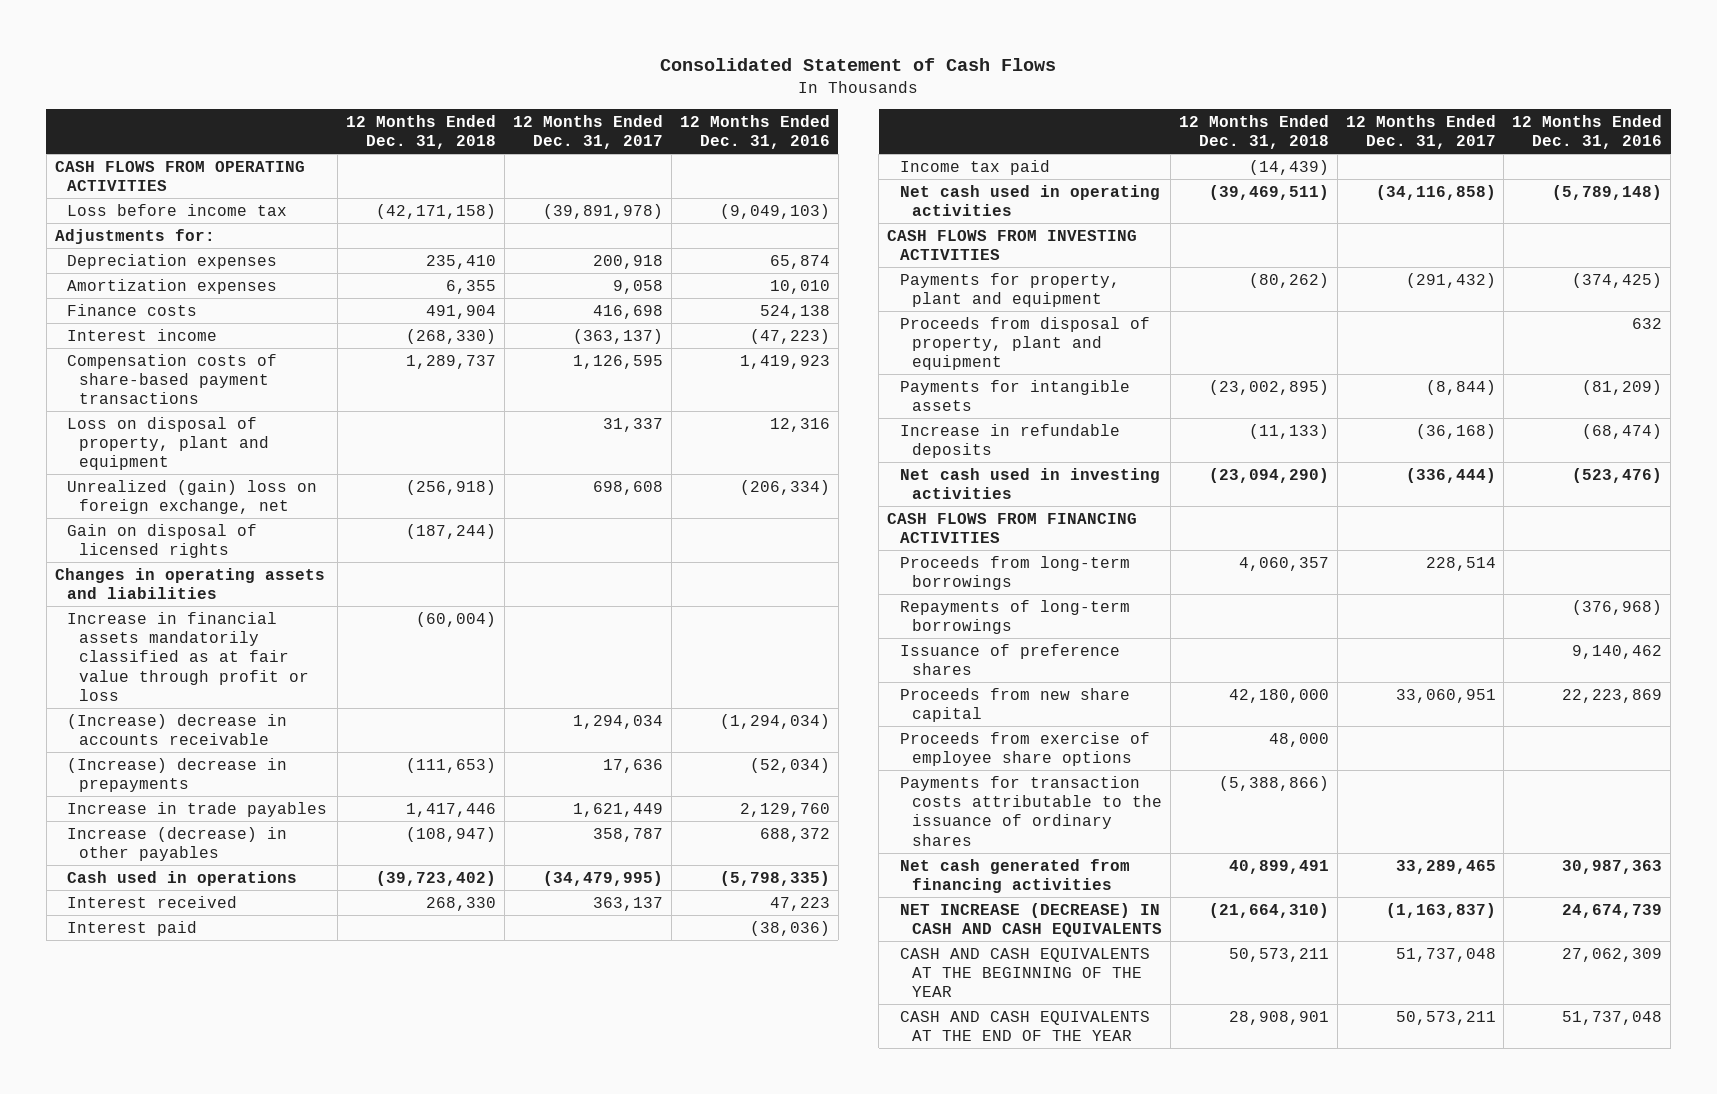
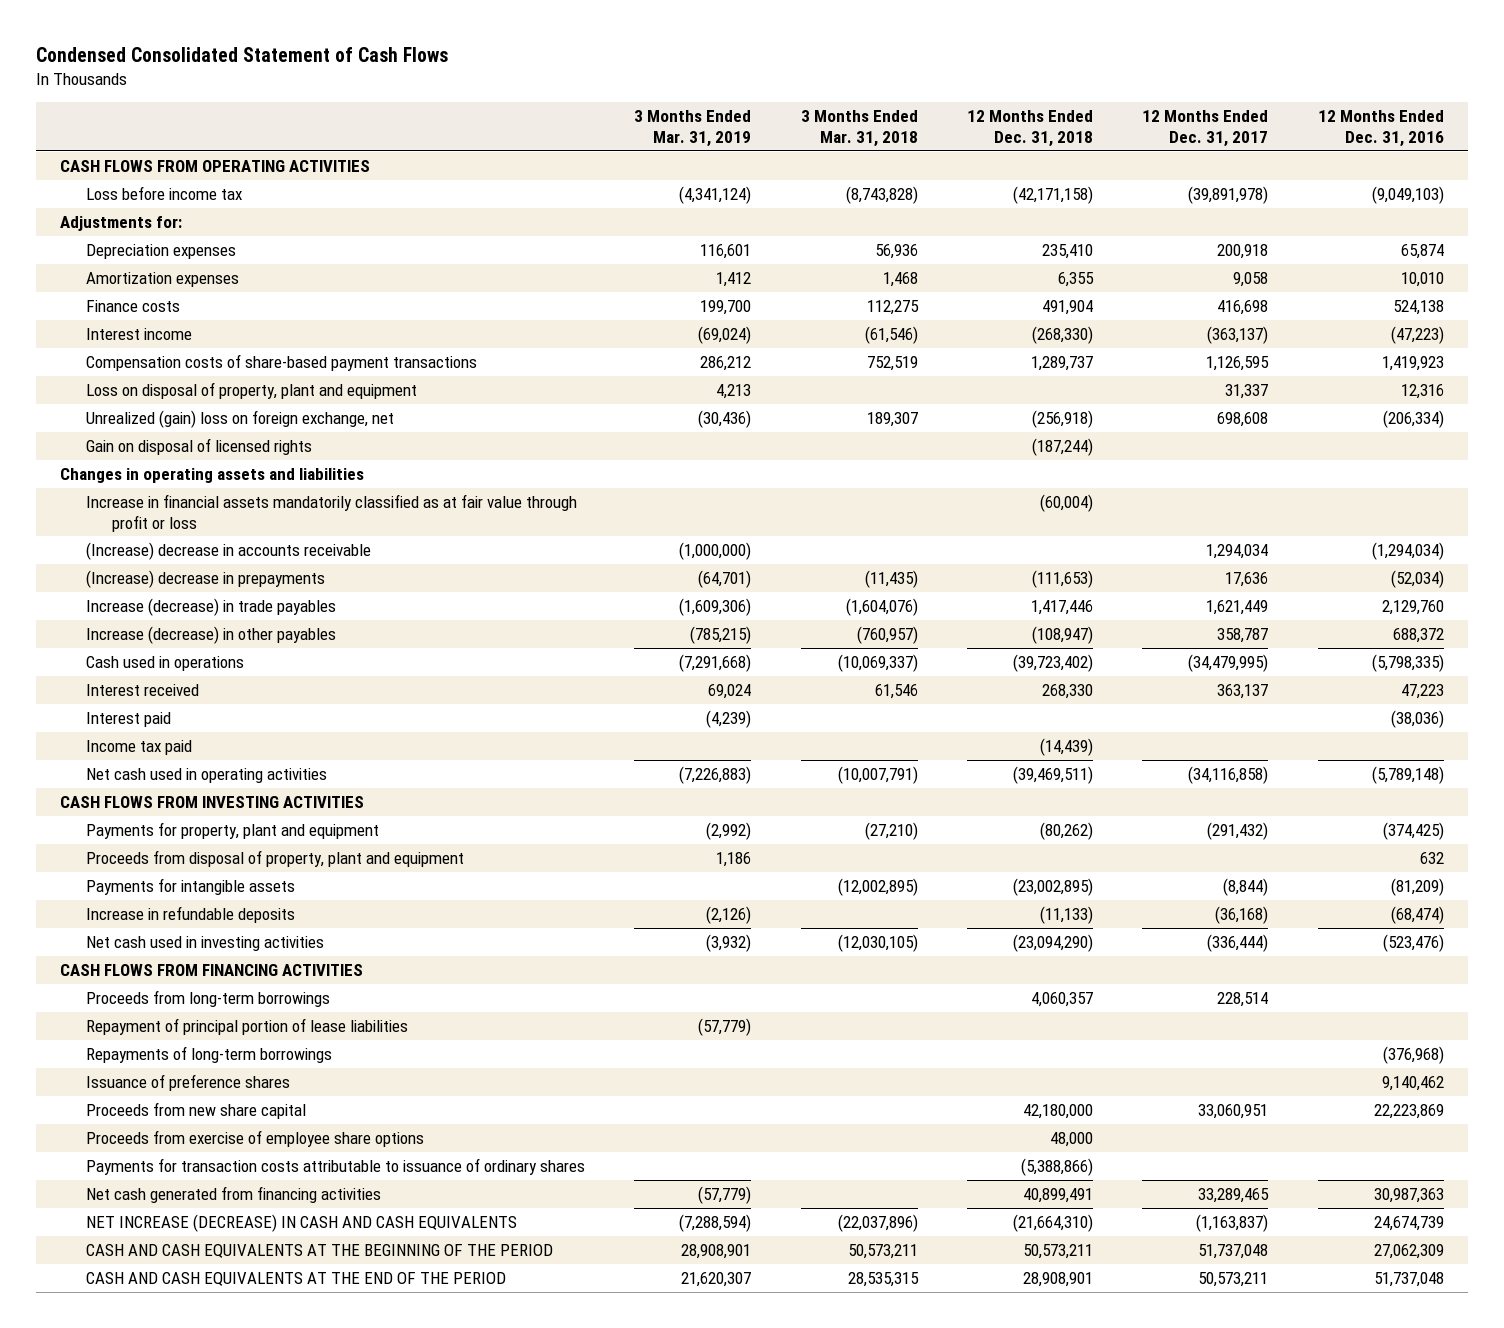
[660,58,1057,72] Consolidated Statement of Cash Flows -> [35,47,448,63] Condensed Consolidated Statement of Cash Flows
none -> [634,109,752,147] 3 Months Ended Mar. 31, 2019
none -> [800,109,918,147] 3 Months Ended Mar. 31, 2018
[66,801,327,817] Increase in trade payables -> [86,597,337,616] Increase (decrease) in trade payables
none -> [86,1017,409,1035] Repayment of principal portion of lease liabilities
[899,775,1162,846] Payments for transaction costs attributable to the issuance of ordinary shares -> [86,1157,586,1175] Payments for transaction costs attributable to issuance of ordinary shares
[899,947,1150,998] CASH AND CASH EQUIVALENTS AT THE BEGINNING OF THE YEAR -> [86,1243,554,1258] CASH AND CASH EQUIVALENTS AT THE BEGINNING OF THE PERIOD
[899,1010,1150,1042] CASH AND CASH EQUIVALENTS AT THE END OF THE YEAR -> [86,1271,507,1286] CASH AND CASH EQUIVALENTS AT THE END OF THE PERIOD

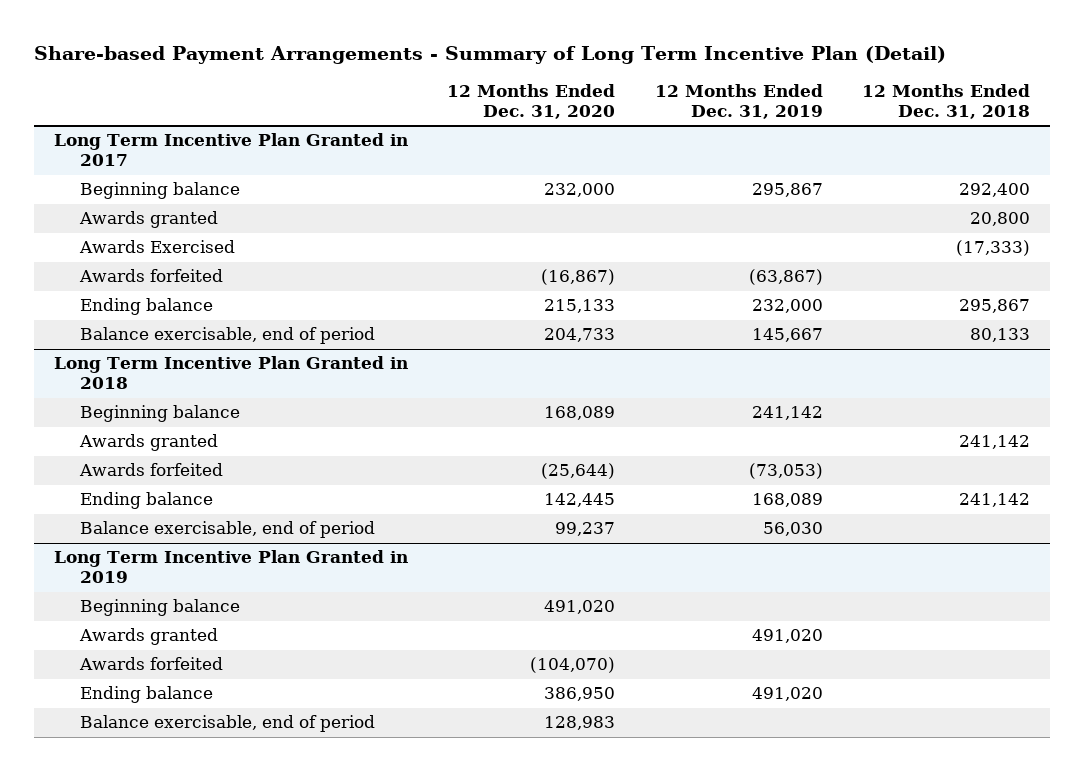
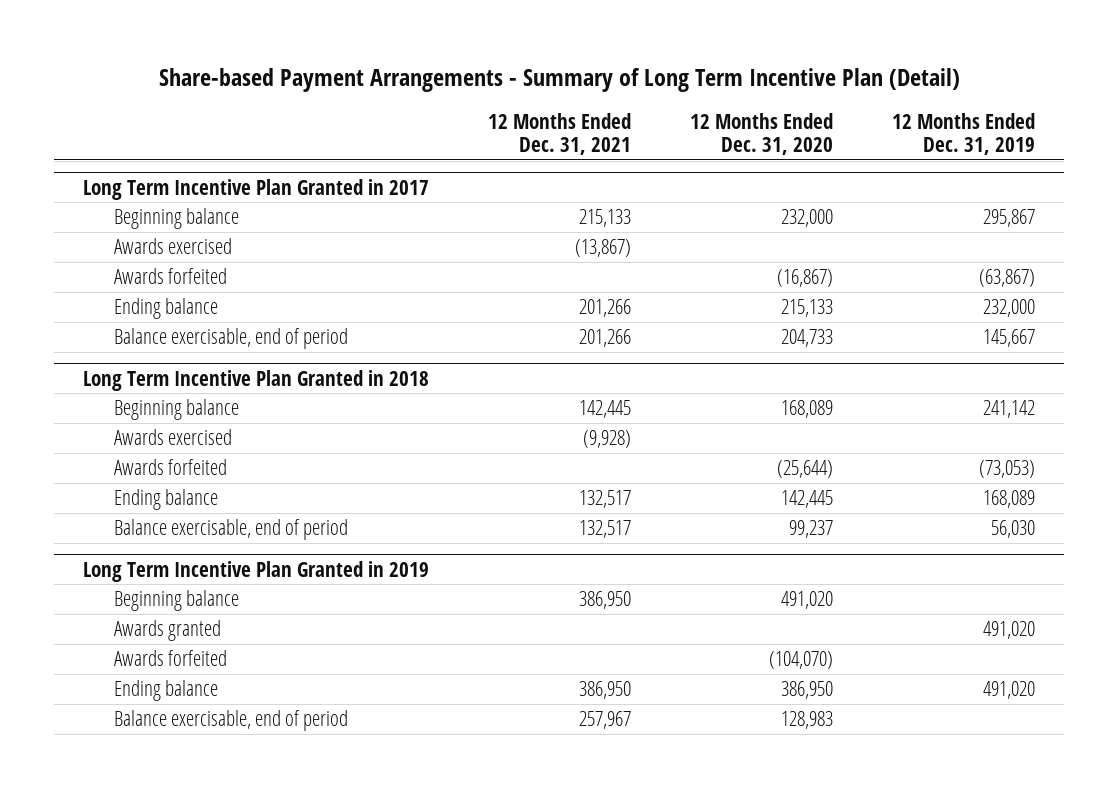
[862,84,1031,120] 12 Months Ended Dec. 31, 2018 -> none
none -> [488,112,632,156] 12 Months Ended Dec. 31, 2021
[78,211,218,229] Awards granted -> none
[78,240,235,254] Awards Exercised -> [113,238,232,255] Awards exercised
[78,434,218,452] Awards granted -> none
none -> [113,429,232,446] Awards exercised

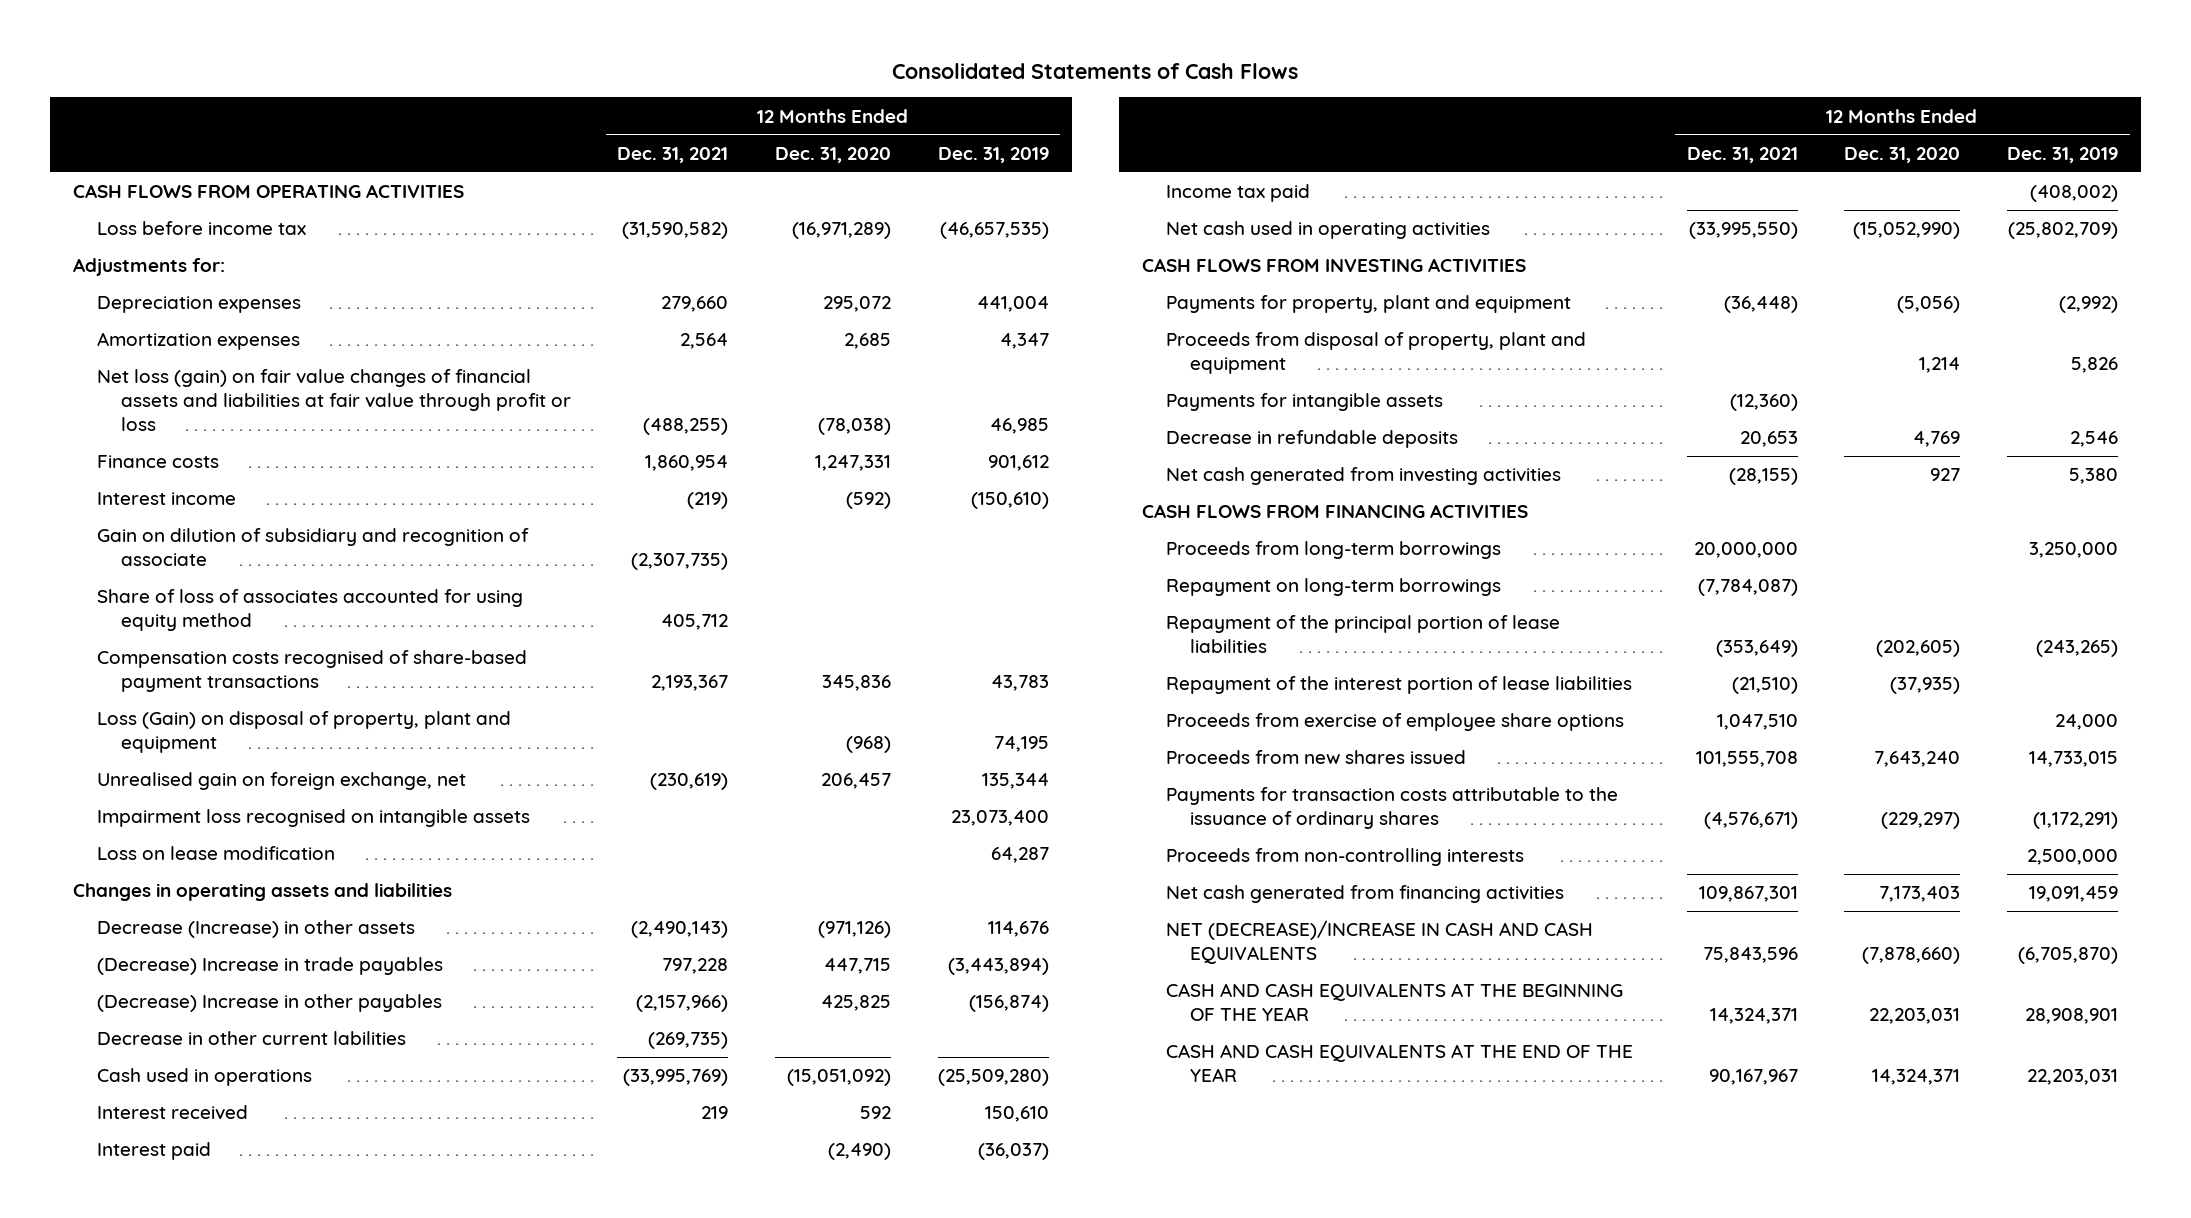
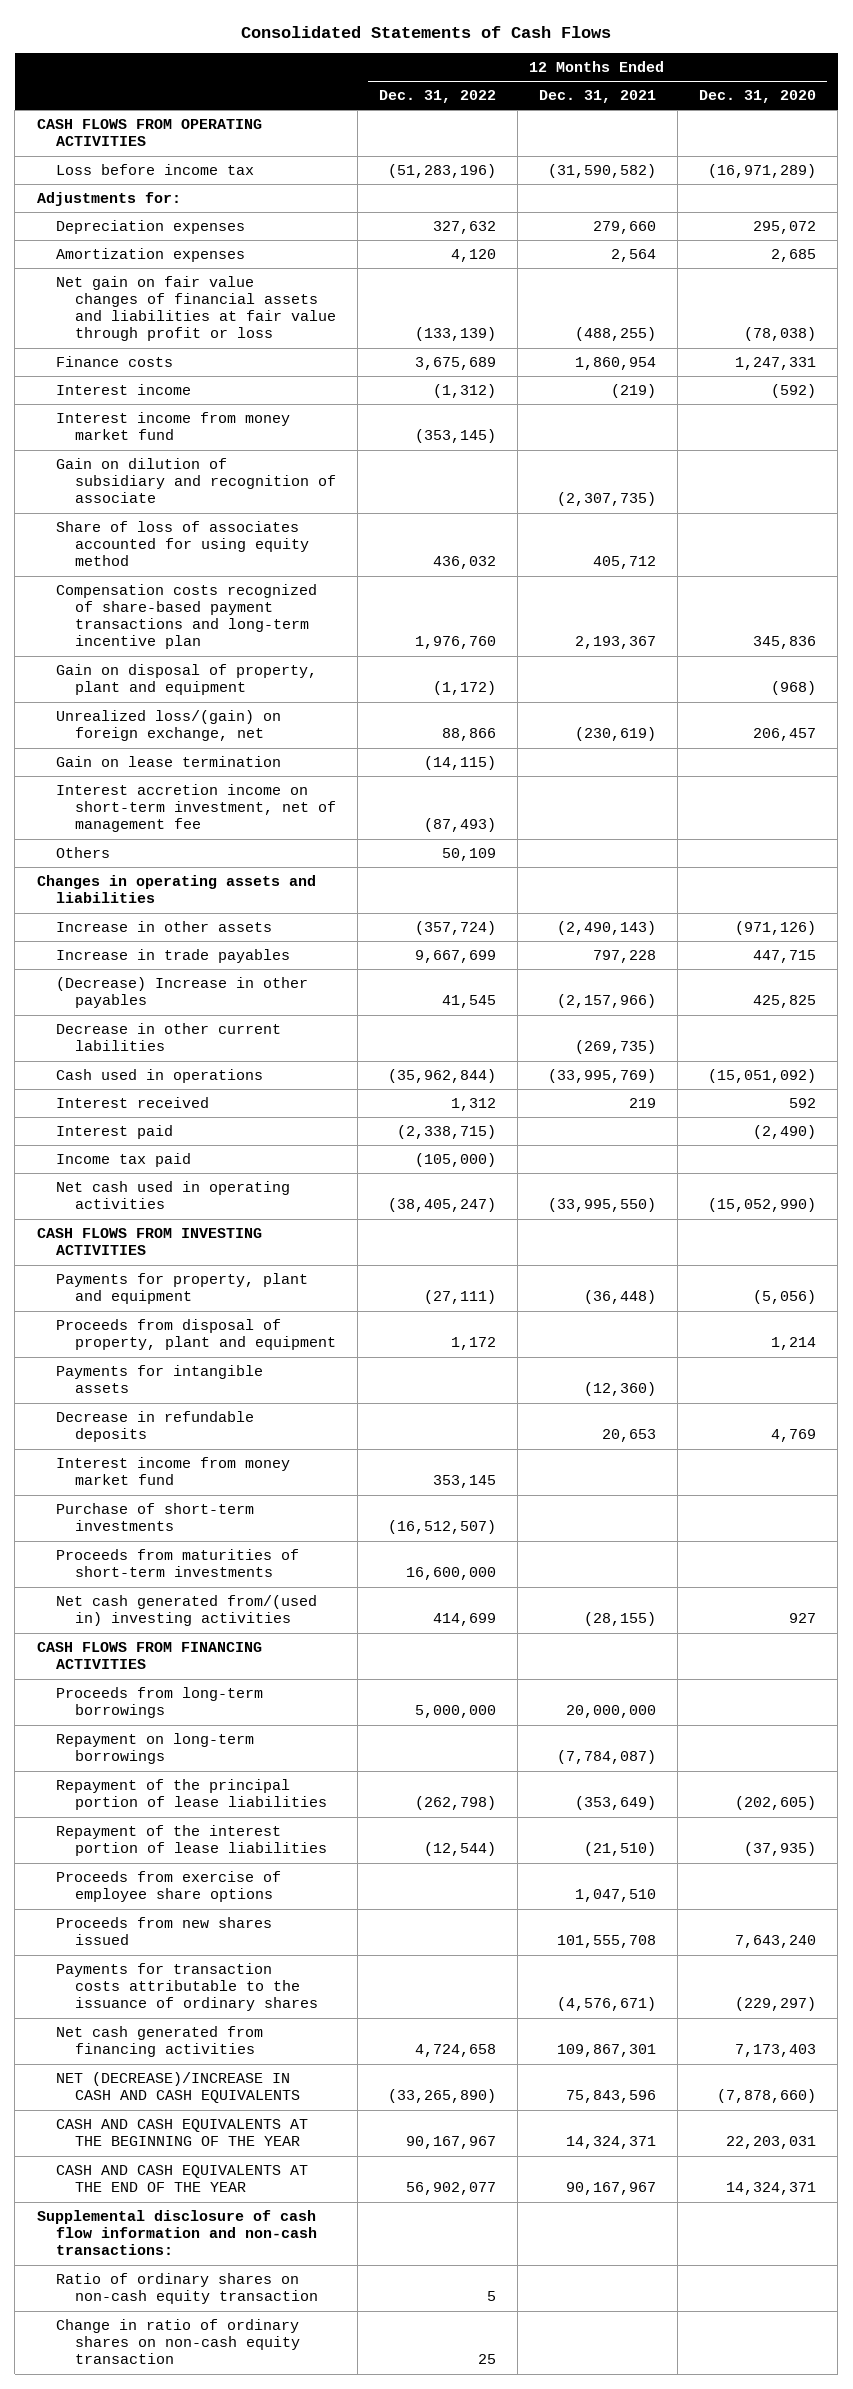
[937,146,1049,163] Dec. 31, 2019 -> none
none -> [378,90,496,104] Dec. 31, 2022
[96,369,571,432] Net loss (gain) on fair value changes of financial assets and liabilities at fair value through profit or loss -> [55,276,336,342] Net gain on fair value changes of financial assets and liabilities at fair value through profit or loss
none -> [55,412,290,441] Interest income from money market fund
[96,809,530,828] Impairment loss recognised on intangible assets -> none
[96,846,335,861] Loss on lease modification -> none
[96,650,527,693] Compensation costs recognised of share-based payment transactions -> [55,584,317,650] Compensation costs recognized of share-based payment transactions and long-term incentive plan
[96,711,511,754] Loss (Gain) on disposal of property, plant and equipment -> [55,664,317,696] Gain on disposal of property, plant and equipment
[96,772,466,791] Unrealised gain on foreign exchange, net -> [55,710,281,742] Unrealized loss/(gain) on foreign exchange, net
none -> [55,756,281,768] Gain on lease termination
none -> [55,784,336,833] Interest accretion income on short-term investment, net of management fee
none -> [55,847,110,859] Others
[96,920,415,939] Decrease (Increase) in other assets -> [55,921,272,933] Increase in other assets
[96,957,443,976] (Decrease) Increase in trade payables -> [55,949,290,964] Increase in trade payables
none -> [55,1457,290,1486] Interest income from money market fund
none -> [55,1503,254,1532] Purchase of short-term investments
none -> [55,1549,299,1578] Proceeds from maturities of short-term investments
[1166,467,1562,486] Net cash generated from investing activities -> [55,1595,317,1627] Net cash generated from/(used in) investing activities
[1166,848,1525,867] Proceeds from non-controlling interests -> none
none -> [36,2210,317,2256] Supplemental disclosure of cash flow information and non-cash transactions:
none -> [55,2273,318,2305] Ratio of ordinary shares on non-cash equity transaction
none -> [55,2319,300,2365] Change in ratio of ordinary shares on non-cash equity transaction

